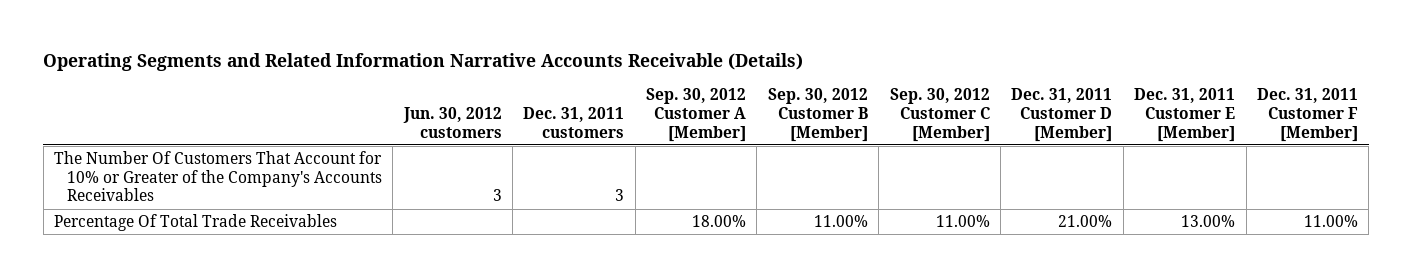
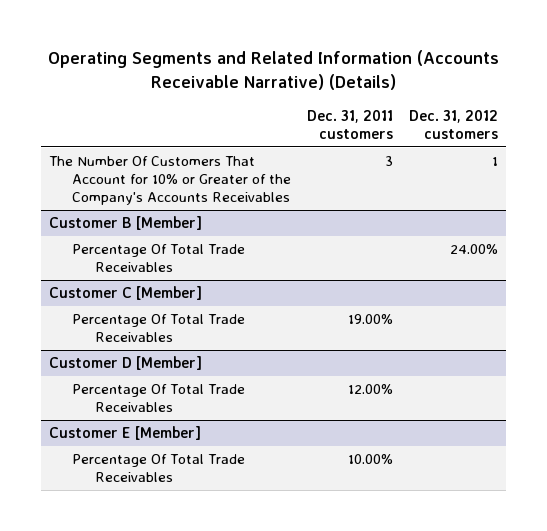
[43,52,804,71] Operating Segments and Related Information Narrative Accounts Receivable (Details) -> [47,50,499,90] Operating Segments and Related Information (Accounts Receivable Narrative) (Details)
[402,107,502,138] Jun. 30, 2012 customers -> none
[646,88,747,142] Sep. 30, 2012 Customer A [Member] -> none
[767,88,868,142] Sep. 30, 2012 Customer B [Member] -> none
[889,88,990,142] Sep. 30, 2012 Customer C [Member] -> none
[1011,88,1113,142] Dec. 31, 2011 Customer D [Member] -> none
[1134,88,1236,142] Dec. 31, 2011 Customer E [Member] -> none
[1257,88,1359,142] Dec. 31, 2011 Customer F [Member] -> none
none -> [409,110,499,140] Dec. 31, 2012 customers
[53,214,337,232] Percentage Of Total Trade Receivables -> none
none -> [49,216,203,231] Customer B [Member]
none -> [71,244,245,273] Percentage Of Total Trade Receivables
none -> [49,286,203,301] Customer C [Member]
none -> [71,314,245,343] Percentage Of Total Trade Receivables
none -> [49,356,203,371] Customer D [Member]
none -> [71,384,245,413] Percentage Of Total Trade Receivables
none -> [49,426,202,441] Customer E [Member]
none -> [71,454,245,483] Percentage Of Total Trade Receivables

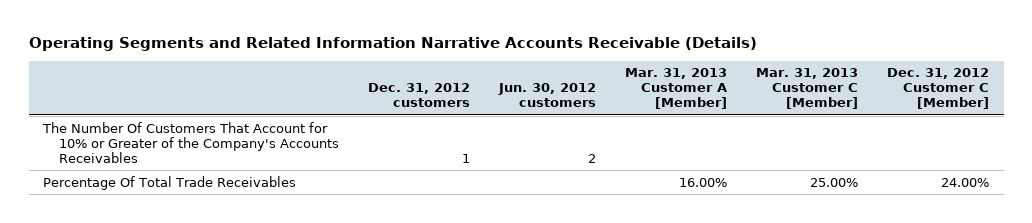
[47,50,499,90] Operating Segments and Related Information (Accounts Receivable Narrative) (Details) -> [28,37,757,52] Operating Segments and Related Information Narrative Accounts Receivable (Details)
[306,110,393,140] Dec. 31, 2011 customers -> none
none -> [497,83,596,108] Jun. 30, 2012 customers
none -> [624,68,727,110] Mar. 31, 2013 Customer A [Member]
none -> [755,68,858,110] Mar. 31, 2013 Customer C [Member]
none -> [887,68,990,110] Dec. 31, 2012 Customer C [Member]
[49,216,203,231] Customer B [Member] -> none
[71,244,245,273] Percentage Of Total Trade Receivables -> none
[49,286,203,301] Customer C [Member] -> none
[71,314,245,343] Percentage Of Total Trade Receivables -> none
[49,356,203,371] Customer D [Member] -> none
[71,384,245,413] Percentage Of Total Trade Receivables -> none
[49,426,202,441] Customer E [Member] -> none
[71,454,245,483] Percentage Of Total Trade Receivables -> none
none -> [43,175,297,190] Percentage Of Total Trade Receivables

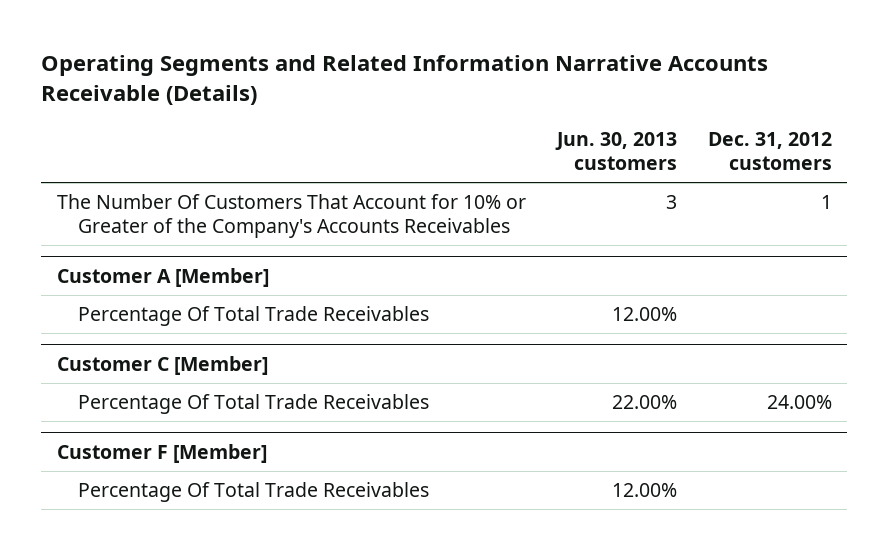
[497,83,596,108] Jun. 30, 2012 customers -> none
[624,68,727,110] Mar. 31, 2013 Customer A [Member] -> none
[755,68,858,110] Mar. 31, 2013 Customer C [Member] -> none
[887,68,990,110] Dec. 31, 2012 Customer C [Member] -> none
none -> [554,132,677,171] Jun. 30, 2013 customers
[43,175,297,190] Percentage Of Total Trade Receivables -> none
none -> [56,268,269,288] Customer A [Member]
none -> [77,306,429,327] Percentage Of Total Trade Receivables
none -> [56,356,268,376] Customer C [Member]
none -> [77,394,429,415] Percentage Of Total Trade Receivables
none -> [56,444,267,464] Customer F [Member]
none -> [77,482,429,503] Percentage Of Total Trade Receivables

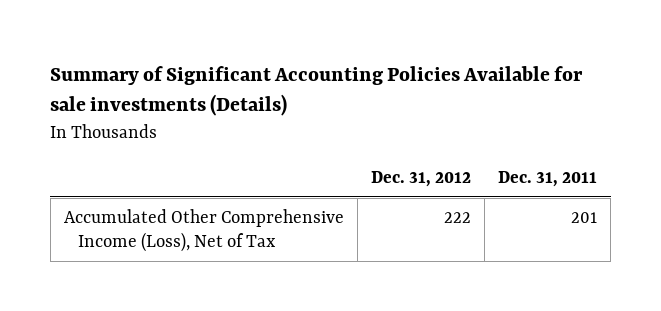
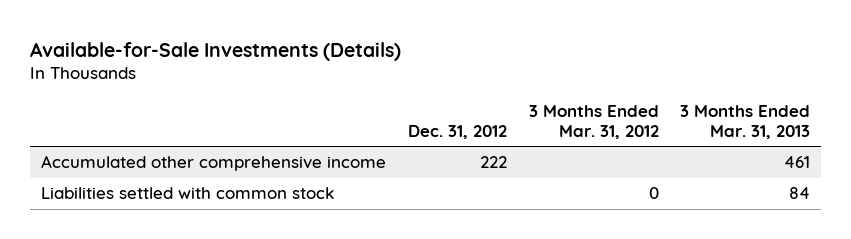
[50,65,584,117] Summary of Significant Accounting Policies Available for sale investments (Details) -> [30,41,402,61] Available-for-Sale Investments (Details)
[498,170,598,187] Dec. 31, 2011 -> none
none -> [528,105,659,140] 3 Months Ended Mar. 31, 2012
none -> [680,105,811,140] 3 Months Ended Mar. 31, 2013
[63,209,344,252] Accumulated Other Comprehensive Income (Loss), Net of Tax -> [41,155,387,172] Accumulated other comprehensive income
none -> [41,187,335,200] Liabilities settled with common stock

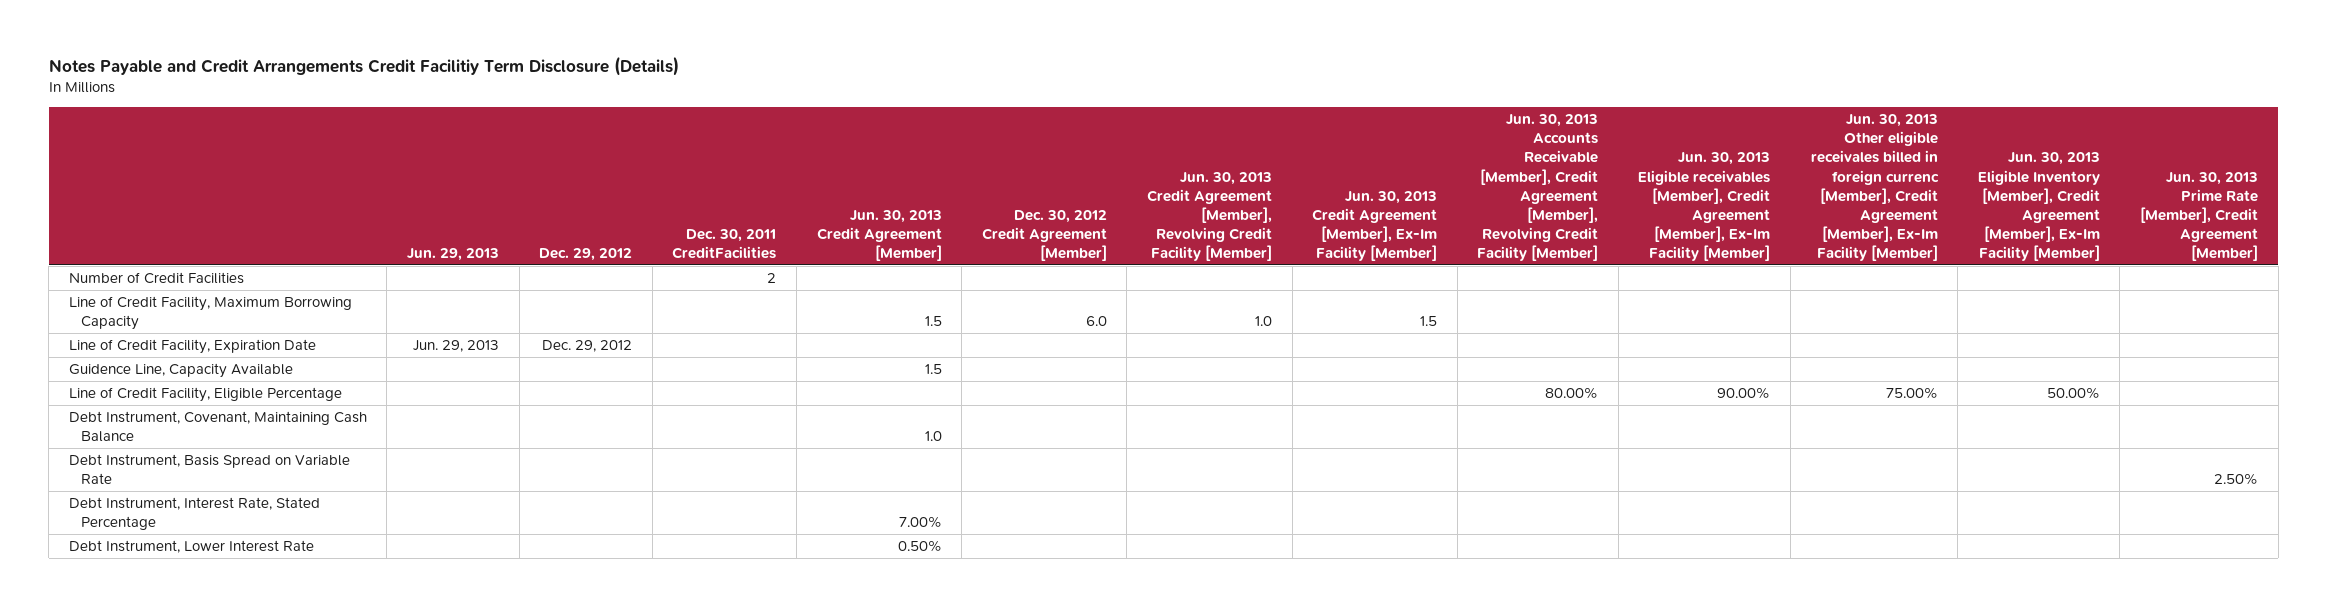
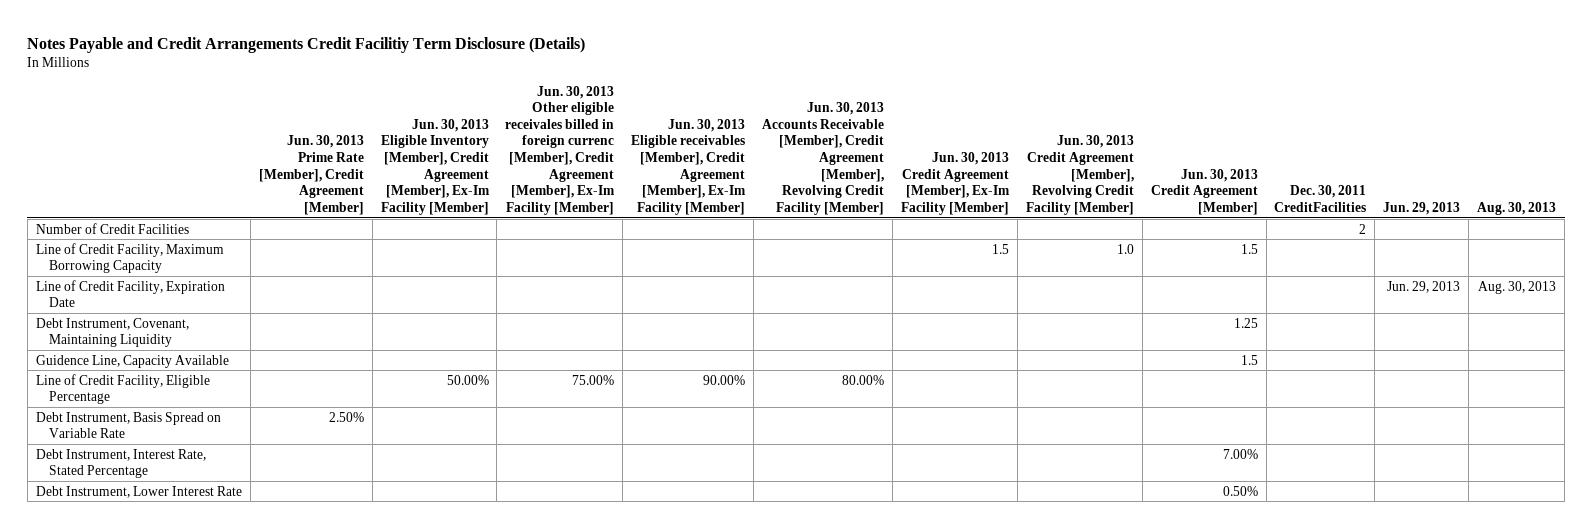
[539,247,633,261] Dec. 29, 2012 -> none
[981,209,1107,261] Dec. 30, 2012 Credit Agreement [Member] -> none
none -> [1477,201,1557,215] Aug. 30, 2013
none -> [35,317,189,348] Debt Instrument, Covenant, Maintaining Liquidity
[68,411,367,443] Debt Instrument, Covenant, Maintaining Cash Balance -> none

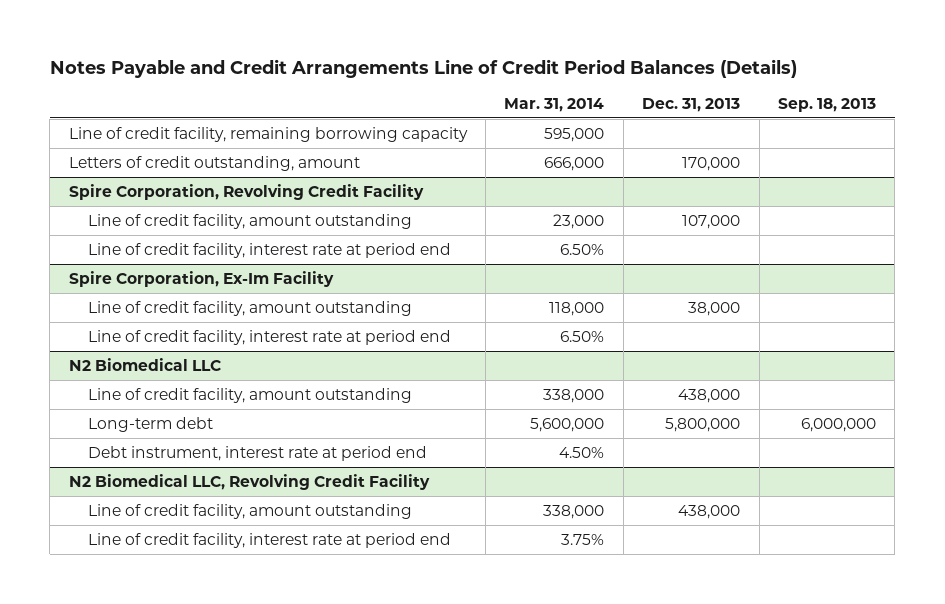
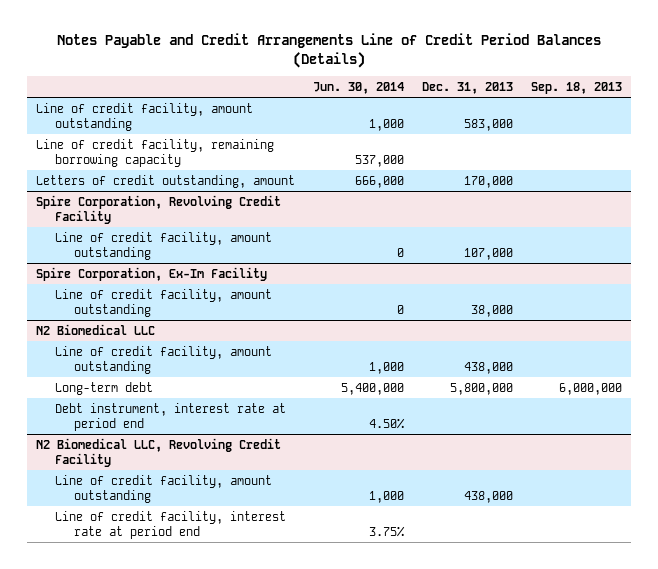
[504,98,605,113] Mar. 31, 2014 -> none
none -> [312,81,404,94] Jun. 30, 2014
none -> [35,102,253,131] Line of credit facility, amount outstanding
[88,242,452,258] Line of credit facility, interest rate at period end -> none
[88,329,452,345] Line of credit facility, interest rate at period end -> none

